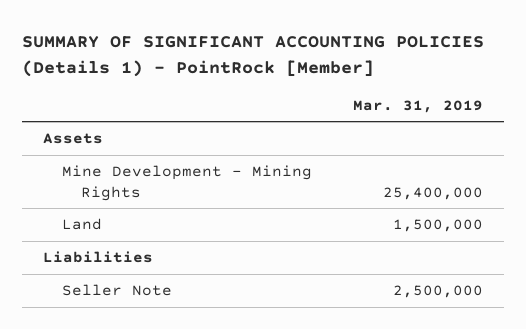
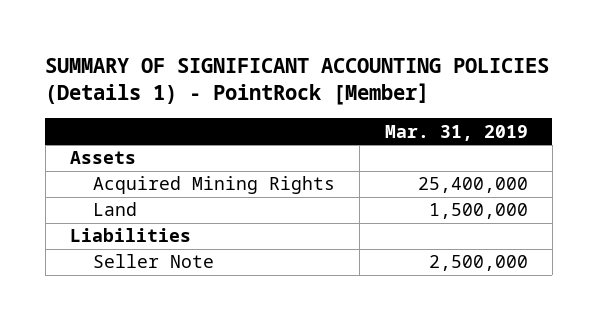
[61,165,312,201] Mine Development - Mining Rights -> [92,176,335,195] Acquired Mining Rights

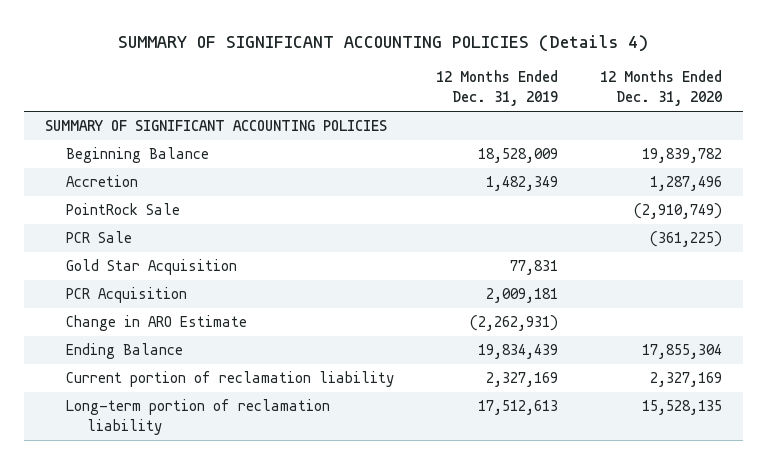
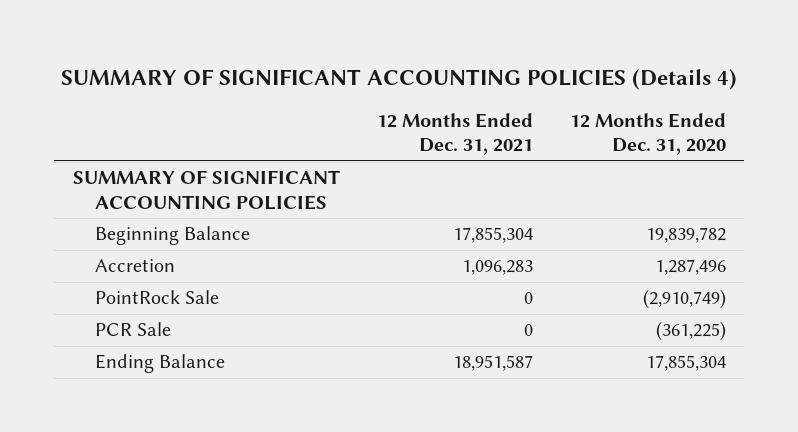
[435,70,558,107] 12 Months Ended Dec. 31, 2019 -> none
none -> [376,112,533,156] 12 Months Ended Dec. 31, 2021
[65,259,237,276] Gold Star Acquisition -> none
[65,287,187,304] PCR Acquisition -> none
[65,315,247,332] Change in ARO Estimate -> none
[65,371,394,388] Current portion of reclamation liability -> none
[65,399,330,436] Long-term portion of reclamation liability -> none

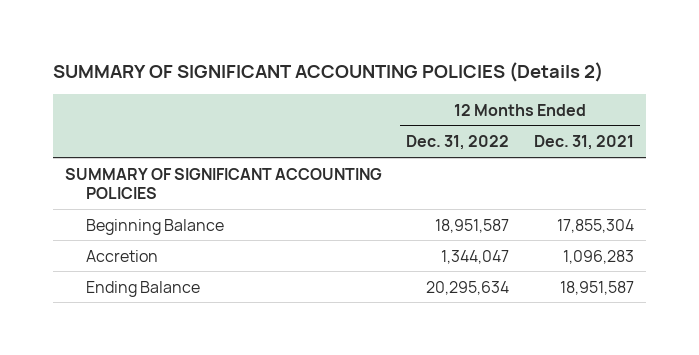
[61,68,738,90] SUMMARY OF SIGNIFICANT ACCOUNTING POLICIES (Details 4) -> [52,61,603,82] SUMMARY OF SIGNIFICANT ACCOUNTING POLICIES (Details 2)
[569,112,726,156] 12 Months Ended Dec. 31, 2020 -> none
none -> [406,135,510,151] Dec. 31, 2022
[95,290,220,305] PointRock Sale -> none
[95,322,172,337] PCR Sale -> none

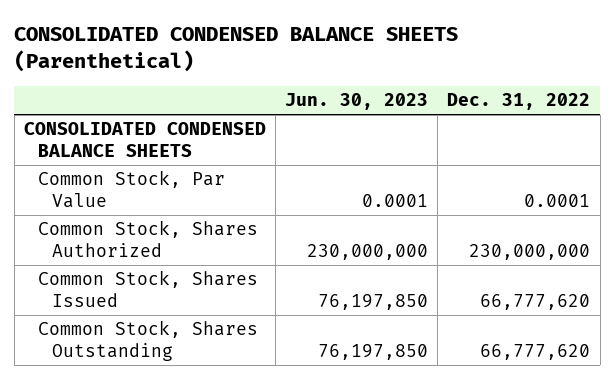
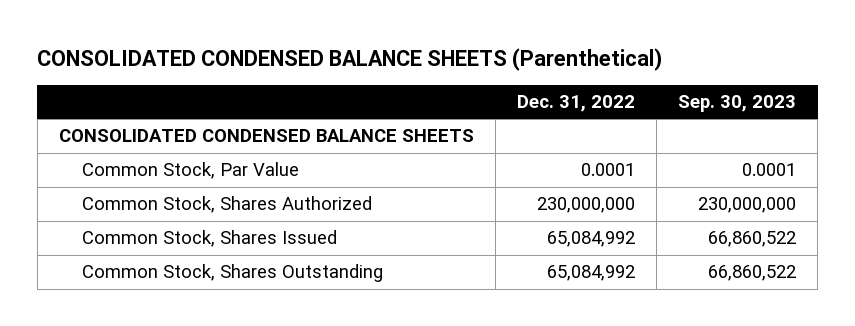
[285,93,429,111] Jun. 30, 2023 -> none
none -> [678,95,797,113] Sep. 30, 2023
[480,293,591,310] 66,777,620 -> [547,231,636,248] 65,084,992
[480,343,591,360] 66,777,620 -> [547,265,636,282] 65,084,992

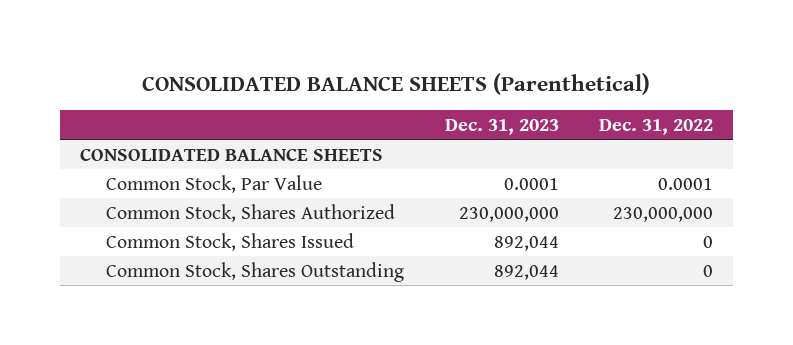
[37,48,663,72] CONSOLIDATED CONDENSED BALANCE SHEETS (Parenthetical) -> [142,72,651,95] CONSOLIDATED BALANCE SHEETS (Parenthetical)
[678,95,797,113] Sep. 30, 2023 -> none
none -> [444,118,559,135] Dec. 31, 2023
[58,129,474,143] CONSOLIDATED CONDENSED BALANCE SHEETS -> [79,147,383,161] CONSOLIDATED BALANCE SHEETS
[547,231,636,248] 65,084,992 -> [702,235,713,248] 0
[547,265,636,282] 65,084,992 -> [702,264,713,277] 0

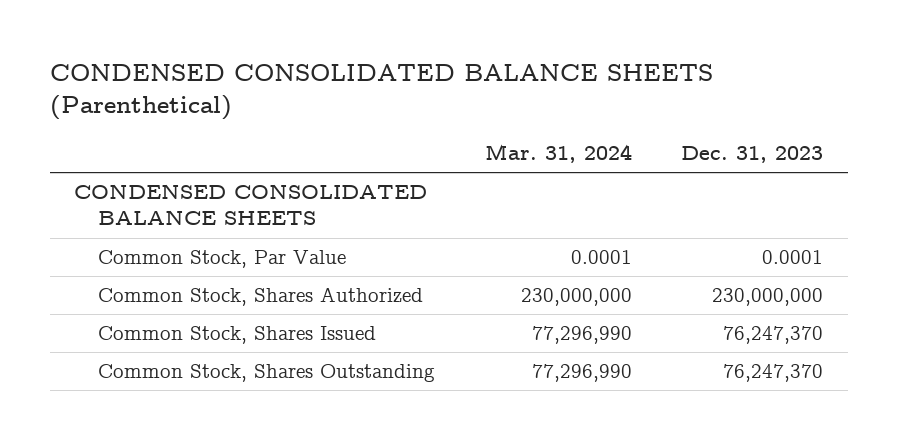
[142,72,651,95] CONSOLIDATED BALANCE SHEETS (Parenthetical) -> [49,64,713,121] CONDENSED CONSOLIDATED BALANCE SHEETS (Parenthetical)
[598,118,713,135] Dec. 31, 2022 -> none
none -> [484,143,632,163] Mar. 31, 2024
[79,147,383,161] CONSOLIDATED BALANCE SHEETS -> [74,184,428,226] CONDENSED CONSOLIDATED BALANCE SHEETS
[493,235,559,251] 892,044 -> [723,326,824,345] 76,247,370
[493,264,559,280] 892,044 -> [723,364,824,383] 76,247,370

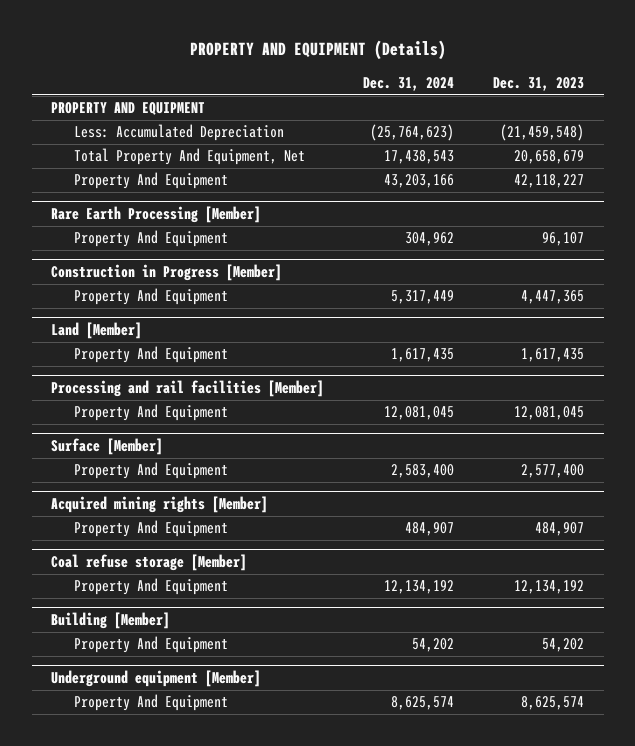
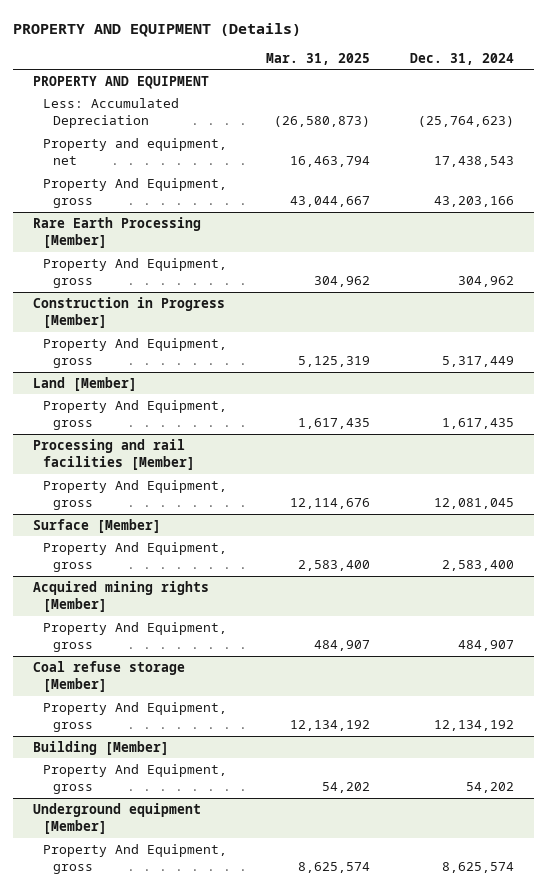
[493,77,585,92] Dec. 31, 2023 -> none
none -> [266,52,371,65] Mar. 31, 2025
[74,148,306,166] Total Property And Equipment, Net -> [42,137,227,166] Property and equipment, net
[74,172,229,190] Property And Equipment -> [42,177,227,209] Property And Equipment, gross
[74,230,229,248] Property And Equipment -> [42,257,227,289] Property And Equipment, gross
[74,288,229,306] Property And Equipment -> [42,337,227,369] Property And Equipment, gross
[74,346,229,364] Property And Equipment -> [42,399,227,431] Property And Equipment, gross
[74,404,229,422] Property And Equipment -> [42,479,227,511] Property And Equipment, gross
[74,462,229,480] Property And Equipment -> [42,541,227,573] Property And Equipment, gross
[74,520,229,538] Property And Equipment -> [42,621,227,653] Property And Equipment, gross
[74,578,229,596] Property And Equipment -> [42,701,227,733] Property And Equipment, gross
[74,636,229,654] Property And Equipment -> [42,763,227,795] Property And Equipment, gross
[74,694,229,712] Property And Equipment -> [42,843,227,875] Property And Equipment, gross

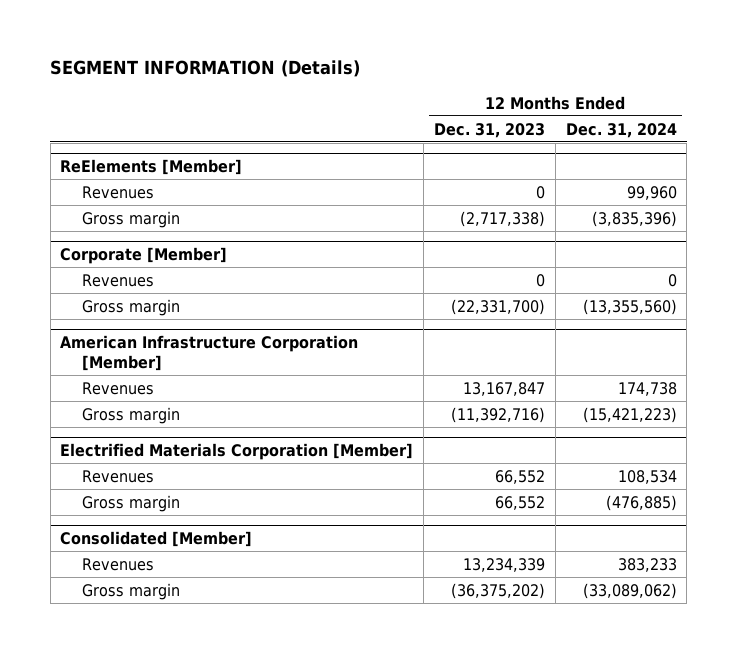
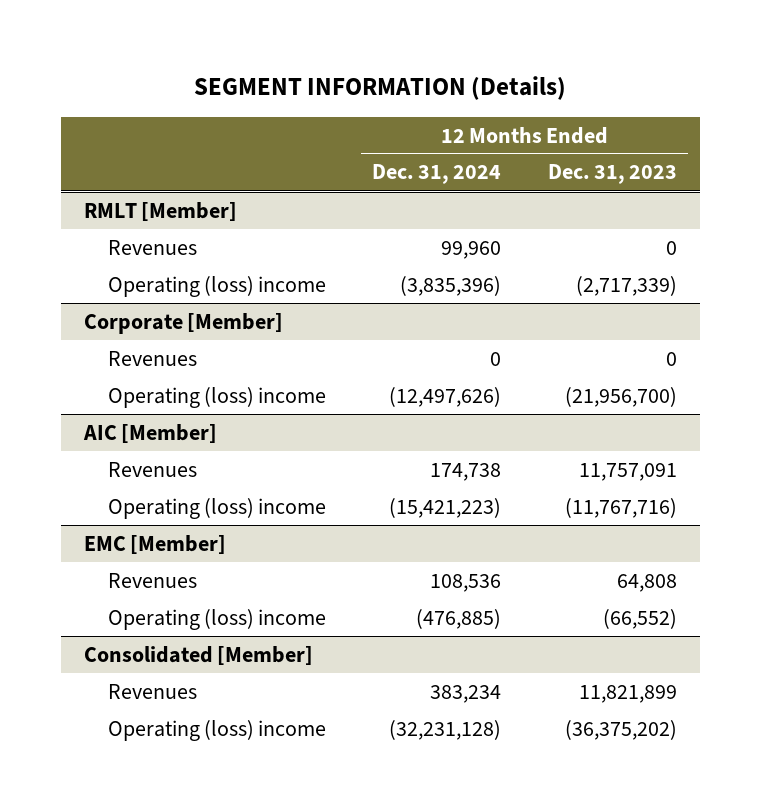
[60,158,243,175] ReElements [Member] -> [84,201,238,221] RMLT [Member]
[82,210,181,228] Gross margin -> none
none -> [108,275,327,297] Operating (loss) income
[82,298,181,316] Gross margin -> none
[82,406,181,424] Gross margin -> none
[82,494,181,512] Gross margin -> none
none -> [108,386,327,408] Operating (loss) income
[60,334,359,371] American Infrastructure Corporation [Member] -> [83,423,218,443] AIC [Member]
[462,381,545,396] 13,167,847 -> [578,462,677,481] 11,757,091
none -> [108,497,327,519] Operating (loss) income
[60,442,414,460] Electrified Materials Corporation [Member] -> [84,534,227,554] EMC [Member]
[494,469,545,484] 66,552 -> [616,573,677,592] 64,808
[617,469,677,484] 108,534 -> [430,573,502,592] 108,536
none -> [108,608,327,630] Operating (loss) income
[82,582,181,600] Gross margin -> none
[462,557,545,572] 13,234,339 -> [578,684,677,703] 11,821,899
[617,557,677,572] 383,233 -> [430,684,502,703] 383,234
none -> [108,719,327,741] Operating (loss) income

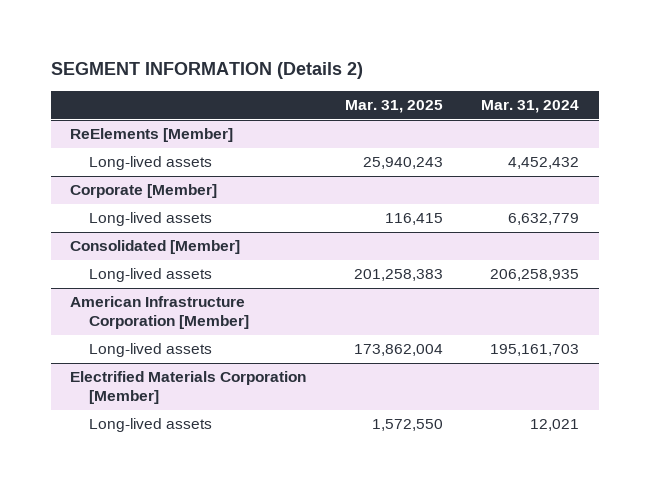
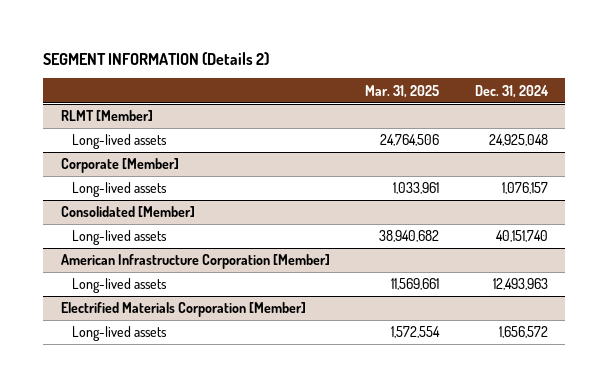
[481,99,580,113] Mar. 31, 2024 -> none
none -> [474,84,549,98] Dec. 31, 2024
[70,128,234,143] ReElements [Member] -> [60,110,153,122] RLMT [Member]
[362,157,443,170] 25,940,243 -> [380,134,440,147] 24,764,506
[384,213,443,226] 116,415 -> [393,182,440,195] 1,033,961
[353,269,443,282] 201,258,383 -> [379,230,440,243] 38,940,682
[353,344,443,357] 173,862,004 -> [391,278,440,291] 11,569,661
[371,419,443,432] 1,572,550 -> [391,326,441,339] 1,572,554

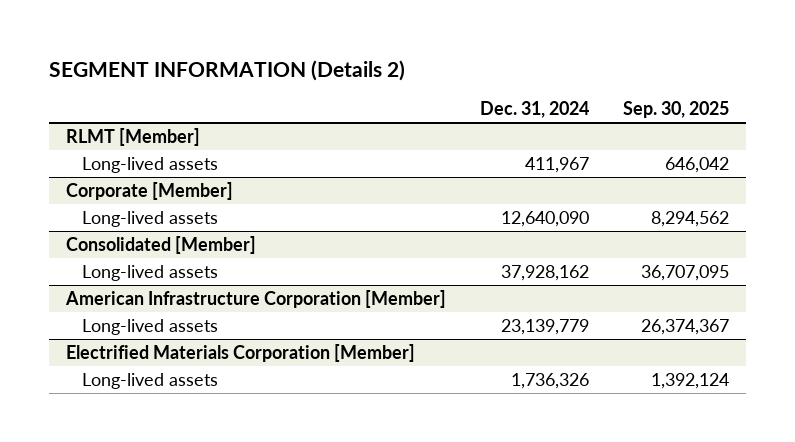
[365,84,440,98] Mar. 31, 2025 -> none
none -> [622,101,729,119] Sep. 30, 2025
[488,134,548,147] 24,925,048 -> [524,156,589,173] 411,967
[501,182,548,195] 1,076,157 -> [500,210,589,227] 12,640,090
[495,230,548,243] 40,151,740 -> [500,264,589,281] 37,928,162
[492,278,548,291] 12,493,963 -> [500,318,589,335] 23,139,779
[498,326,548,339] 1,656,572 -> [510,372,589,389] 1,736,326

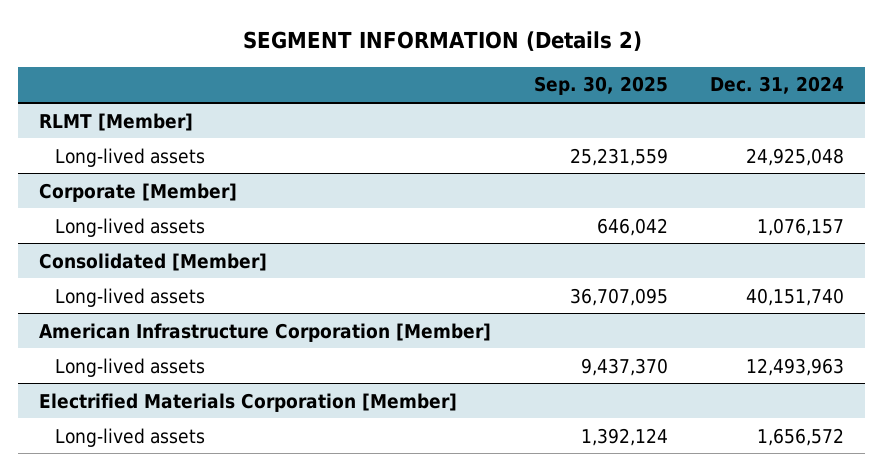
[524,156,589,173] 411,967 -> [746,147,845,166] 24,925,048
[664,156,729,173] 646,042 -> [569,147,668,166] 25,231,559
[500,210,589,227] 12,640,090 -> [757,217,845,236] 1,076,157
[650,210,729,227] 8,294,562 -> [596,217,668,236] 646,042
[500,264,589,281] 37,928,162 -> [746,287,845,306] 40,151,740
[500,318,589,335] 23,139,779 -> [746,357,845,376] 12,493,963
[640,318,729,335] 26,374,367 -> [580,357,668,376] 9,437,370
[510,372,589,389] 1,736,326 -> [757,427,845,446] 1,656,572

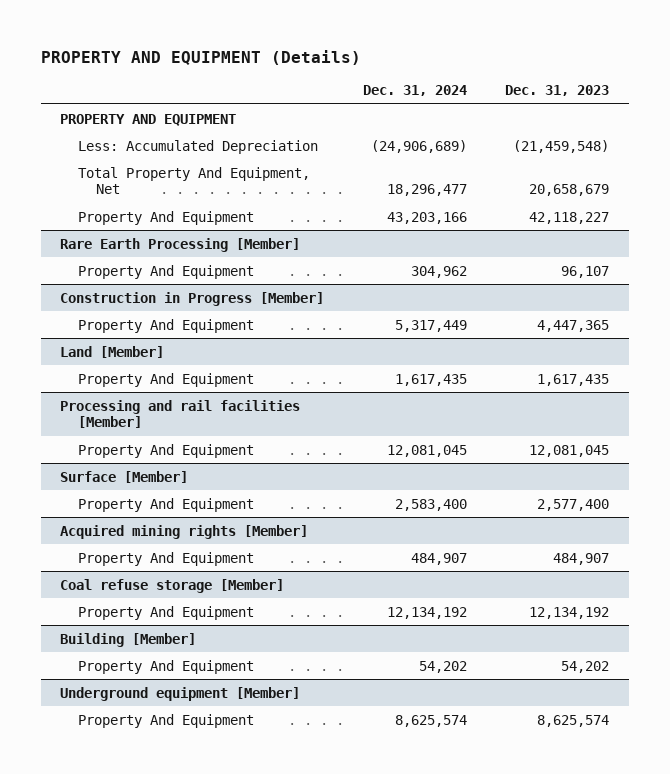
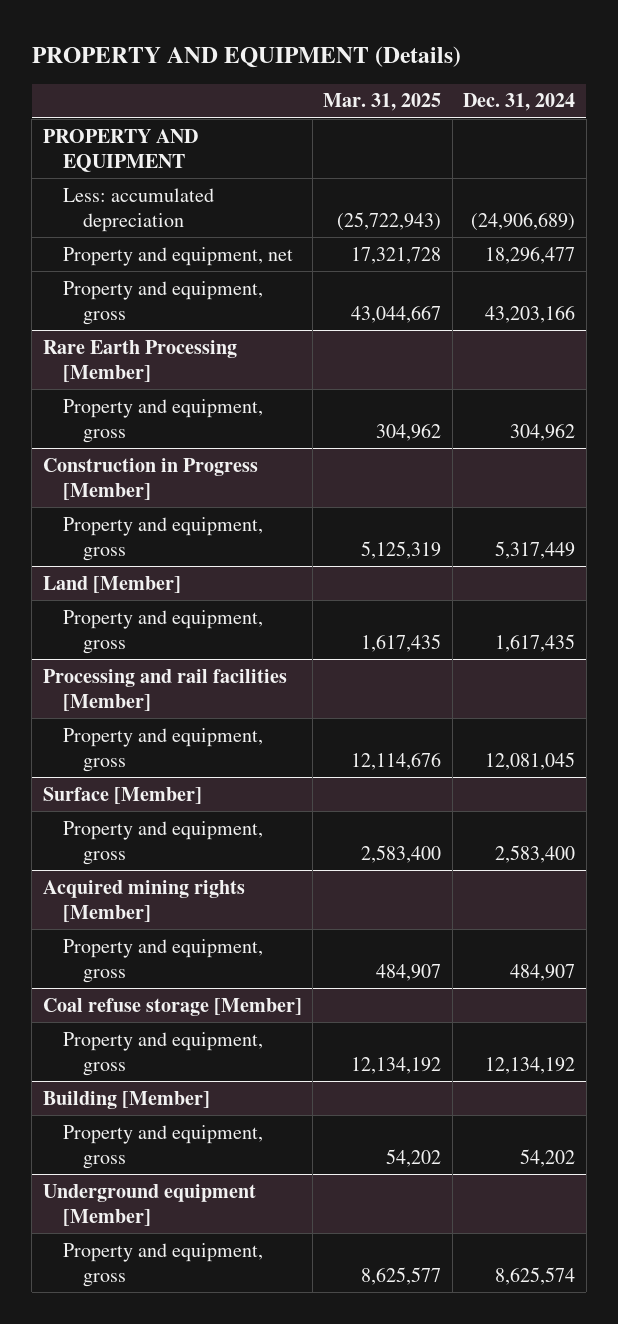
[505,85,610,97] Dec. 31, 2023 -> none
none -> [323,93,442,112] Mar. 31, 2025
[77,139,318,154] Less: Accumulated Depreciation -> [62,187,214,232] Less: accumulated depreciation
[77,166,310,195] Total Property And Equipment, Net -> [62,246,293,266] Property and equipment, net
[77,210,254,225] Property And Equipment -> [62,280,263,325] Property and equipment, gross
[77,264,254,279] Property And Equipment -> [62,398,263,443] Property and equipment, gross
[77,318,254,333] Property And Equipment -> [62,516,263,561] Property and equipment, gross
[77,372,254,387] Property And Equipment -> [62,609,263,654] Property and equipment, gross
[77,443,254,458] Property And Equipment -> [62,727,263,772] Property and equipment, gross
[77,497,254,512] Property And Equipment -> [62,820,263,865] Property and equipment, gross
[77,551,254,566] Property And Equipment -> [62,938,263,983] Property and equipment, gross
[77,605,254,620] Property And Equipment -> [62,1031,263,1076] Property and equipment, gross
[77,659,254,674] Property And Equipment -> [62,1124,263,1169] Property and equipment, gross
[77,713,254,728] Property And Equipment -> [62,1242,263,1287] Property and equipment, gross

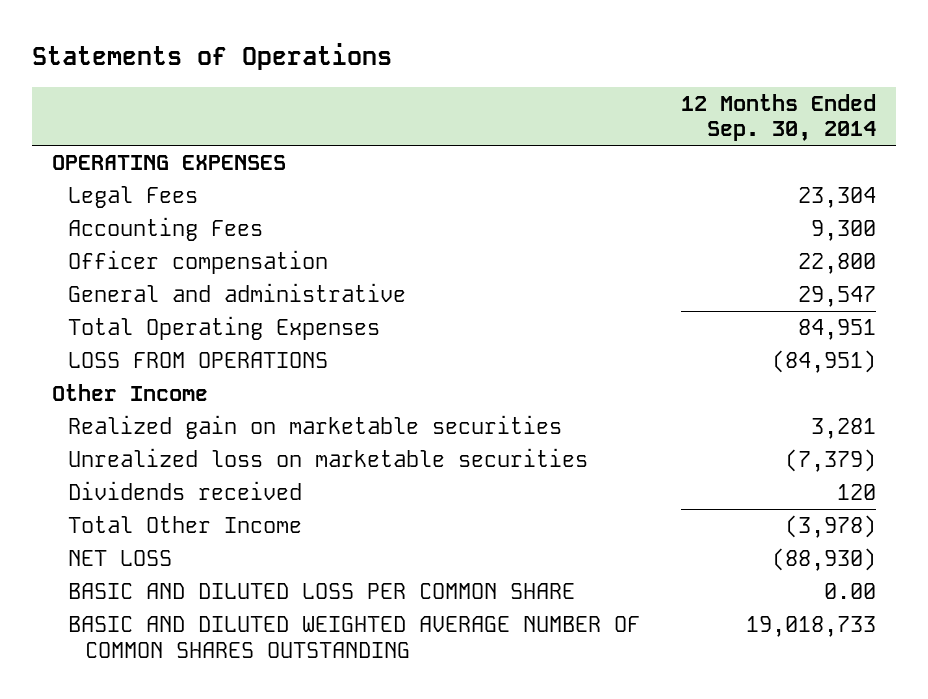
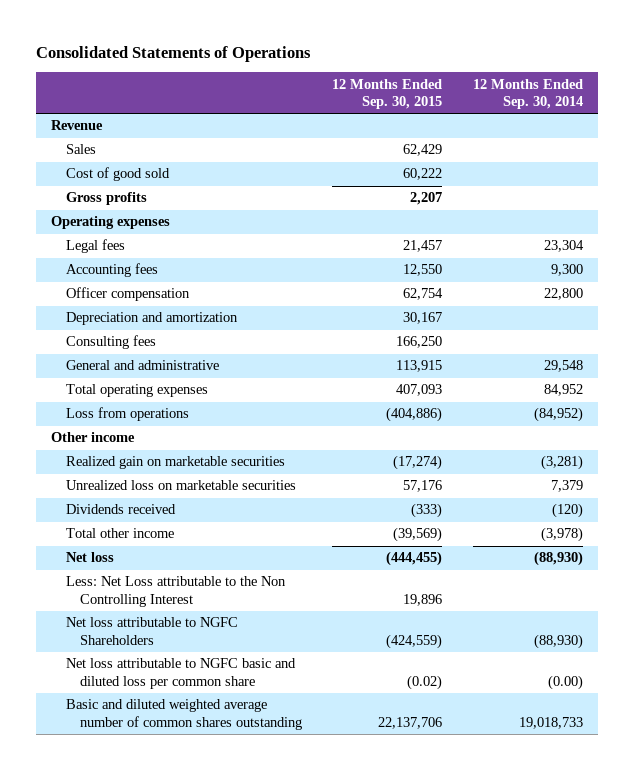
[32,43,393,71] Statements of Operations -> [35,45,311,62] Consolidated Statements of Operations
none -> [332,78,443,110] 12 Months Ended Sep. 30, 2015
none -> [51,120,104,131] Revenue
none -> [65,144,96,155] Sales
none -> [65,167,170,182] Cost of good sold
none -> [65,192,147,206] Gross profits
[52,155,287,171] OPERATING EXPENSES -> [51,216,171,230] Operating expenses
[68,186,199,209] Legal Fees -> [65,239,125,254] Legal fees
[68,217,264,242] Accounting Fees -> [65,263,158,278] Accounting fees
none -> [65,312,238,326] Depreciation and amortization
none -> [65,335,156,350] Consulting fees
[797,286,876,308] 29,547 -> [543,360,583,373] 29,548
[68,316,381,341] Total Operating Expenses -> [65,384,208,398] Total operating expenses
[797,319,876,341] 84,951 -> [543,384,583,397] 84,952
[68,352,329,369] LOSS FROM OPERATIONS -> [65,407,189,422] Loss from operations
[771,350,876,374] (84,951) -> [533,407,583,423] (84,952)
[52,384,209,402] Other Income -> [51,432,136,443] Other income
[810,418,876,440] 3,281 -> [540,455,583,471] (3,281)
[784,449,876,473] (7,379) -> [550,480,583,493] 7,379
[836,484,876,501] 120 -> [551,503,583,519] (120)
[68,516,303,534] Total Other Income -> [65,528,174,539] Total other income
[68,550,173,567] NET LOSS -> [65,552,114,563] Net loss
none -> [65,576,286,607] Less: Net Loss attributable to the Non Controlling Interest
none -> [65,617,238,645] Net loss attributable to NGFC Shareholders
[68,583,576,600] BASIC AND DILUTED LOSS PER COMMON SHARE -> [65,658,296,689] Net loss attributable to NGFC basic and diluted loss per common share
[823,583,876,600] 0.00 -> [547,674,583,690] (0.00)
[68,616,641,658] BASIC AND DILUTED WEIGHTED AVERAGE NUMBER OF COMMON SHARES OUTSTANDING -> [65,699,302,730] Basic and diluted weighted average number of common shares outstanding

